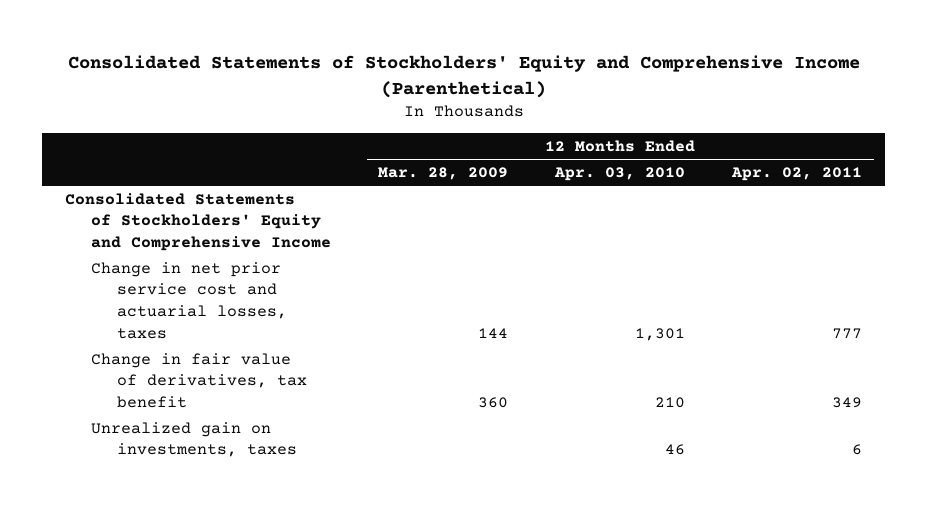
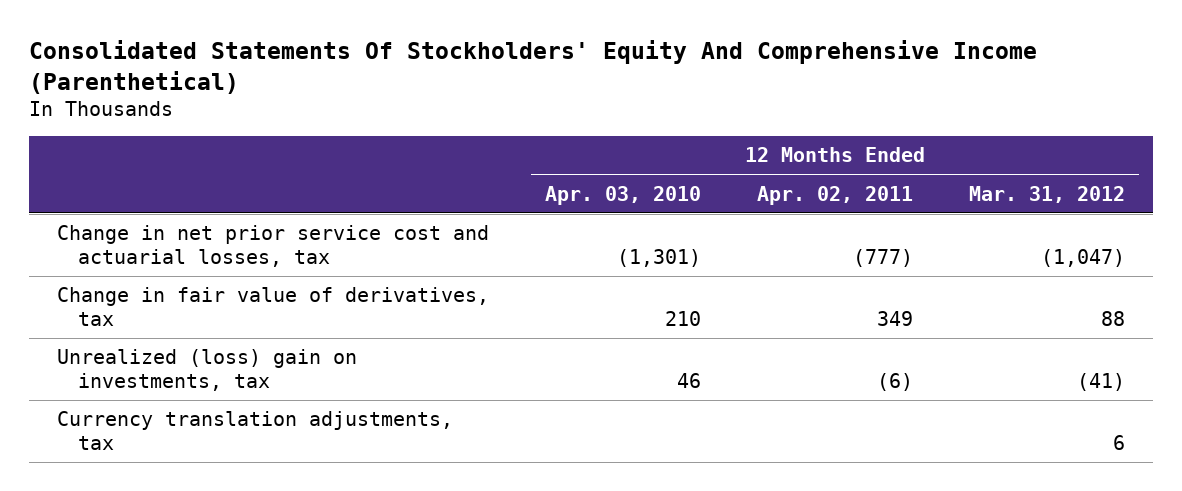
[67,54,860,98] Consolidated Statements of Stockholders' Equity and Comprehensive Income (Parenthetical) -> [29,40,1038,94] Consolidated Statements Of Stockholders' Equity And Comprehensive Income (Parenthetical)
[378,167,509,181] Mar. 28, 2009 -> none
none -> [969,185,1126,203] Mar. 31, 2012
[65,192,332,252] Consolidated Statements of Stockholders' Equity and Comprehensive Income -> none
[91,261,288,339] Change in net prior service cost and actuarial losses, taxes -> [57,225,490,268] Change in net prior service cost and actuarial losses, tax
[635,327,686,341] 1,301 -> [617,249,702,268] (1,301)
[831,327,862,339] 777 -> [853,249,914,268] (777)
[91,352,308,409] Change in fair value of derivatives, tax benefit -> [57,287,490,327] Change in fair value of derivatives, tax
[91,421,298,458] Unrealized gain on investments, taxes -> [57,349,358,392] Unrealized (loss) gain on investments, tax
[851,444,862,456] 6 -> [877,373,914,392] (6)
none -> [57,411,454,451] Currency translation adjustments, tax

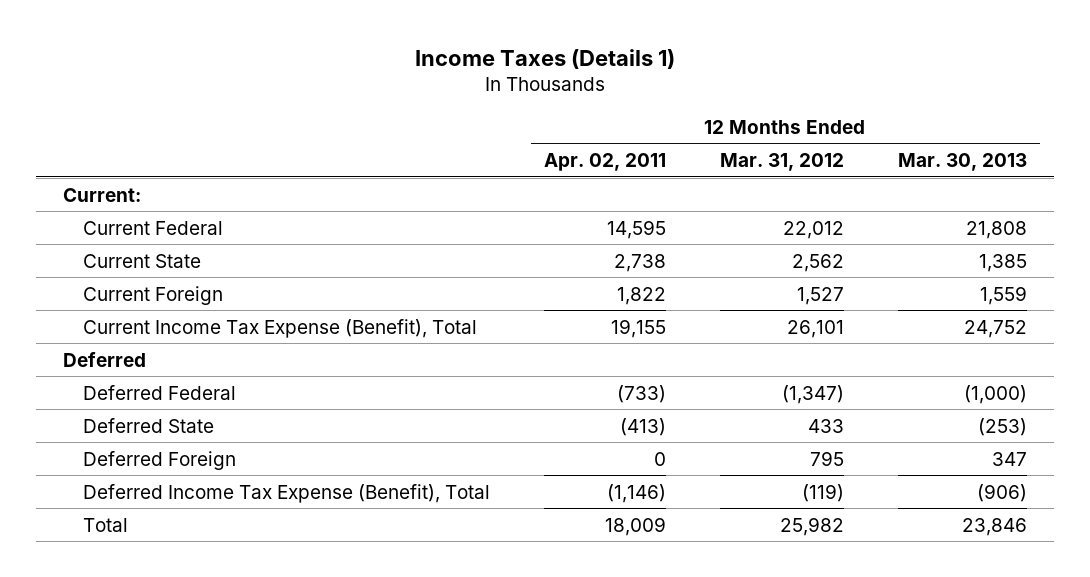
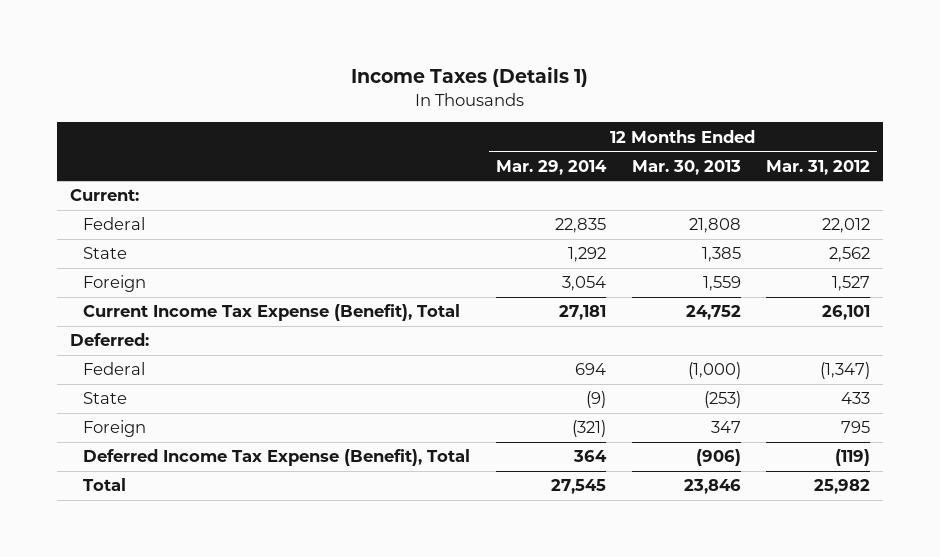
[544,152,667,171] Apr. 02, 2011 -> none
none -> [495,159,607,175] Mar. 29, 2014
[83,220,224,235] Current Federal -> [82,217,145,231] Federal
[83,253,202,268] Current State -> [82,247,127,260] State
[83,285,224,305] Current Foreign -> [82,275,146,293] Foreign
[63,351,147,367] Deferred -> [69,333,149,347] Deferred:
[83,384,237,400] Deferred Federal -> [82,362,145,376] Federal
[83,417,215,433] Deferred State -> [82,392,127,405] State
[83,450,237,470] Deferred Foreign -> [82,420,146,438] Foreign

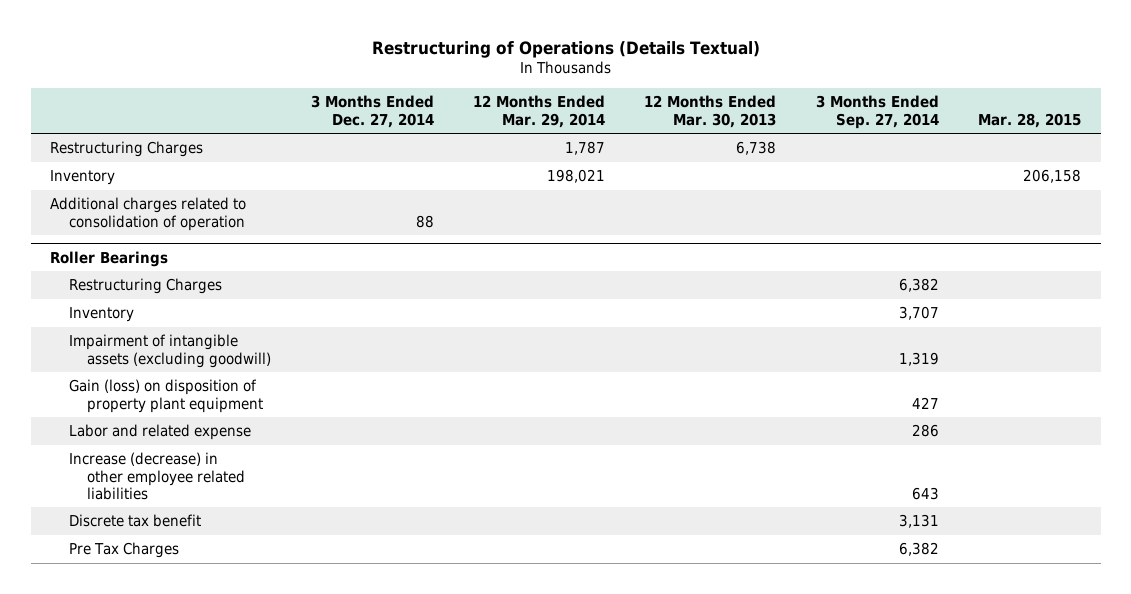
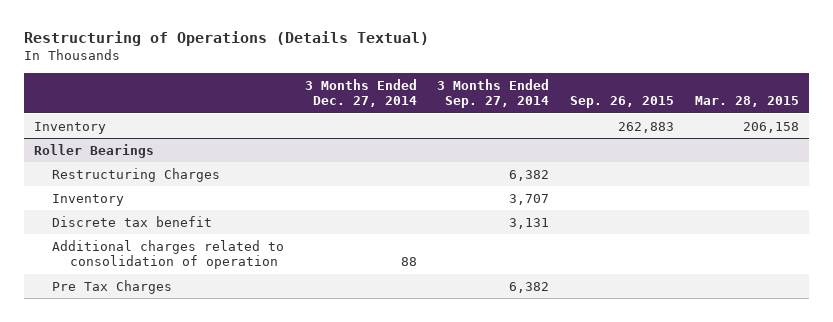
[473,95,606,128] 12 Months Ended Mar. 29, 2014 -> none
[644,95,777,128] 12 Months Ended Mar. 30, 2013 -> none
none -> [570,96,675,109] Sep. 26, 2015
[50,141,204,158] Restructuring Charges -> none
[50,197,247,231] Additional charges related to consolidation of operation -> none
[68,334,272,368] Impairment of intangible assets (excluding goodwill) -> none
[68,379,264,413] Gain (loss) on disposition of property plant equipment -> none
[68,424,251,441] Labor and related expense -> none
[68,452,246,500] Increase (decrease) in other employee related liabilities -> none
none -> [51,239,284,270] Additional charges related to consolidation of operation

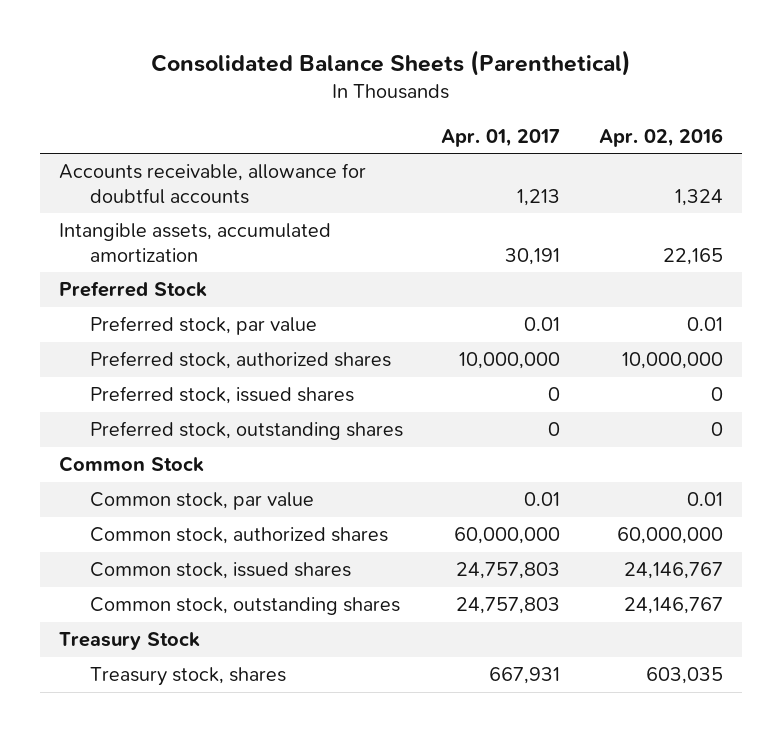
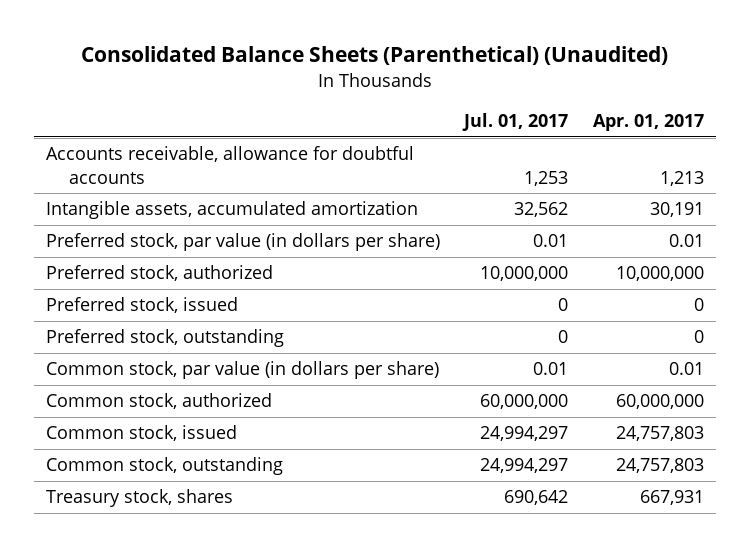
[151,50,632,77] Consolidated Balance Sheets (Parenthetical) -> [80,46,668,66] Consolidated Balance Sheets (Parenthetical) (Unaudited)
[598,127,723,147] Apr. 02, 2016 -> none
none -> [462,113,569,132] Jul. 01, 2017
[59,281,208,298] Preferred Stock -> none
[59,456,205,473] Common Stock -> none
[59,632,201,651] Treasury Stock -> none
[89,316,317,336] Preferred stock, par value -> [46,233,441,252] Preferred stock, par value (in dollars per share)
[89,351,391,370] Preferred stock, authorized shares -> [46,265,274,282] Preferred stock, authorized
[89,386,354,405] Preferred stock, issued shares -> [46,297,239,314] Preferred stock, issued
[89,421,403,441] Preferred stock, outstanding shares -> [46,329,285,348] Preferred stock, outstanding
[89,492,314,511] Common stock, par value -> [46,361,440,380] Common stock, par value (in dollars per share)
[89,527,388,545] Common stock, authorized shares -> [46,393,273,410] Common stock, authorized
[89,562,351,580] Common stock, issued shares -> [46,425,238,442] Common stock, issued
[89,597,400,616] Common stock, outstanding shares -> [46,457,284,476] Common stock, outstanding

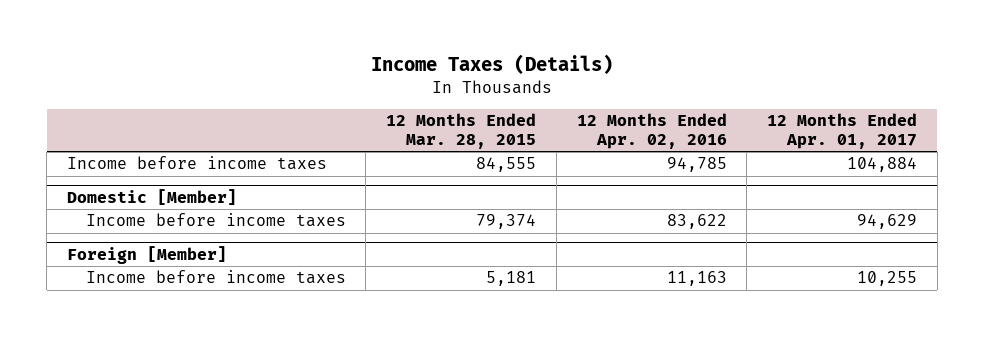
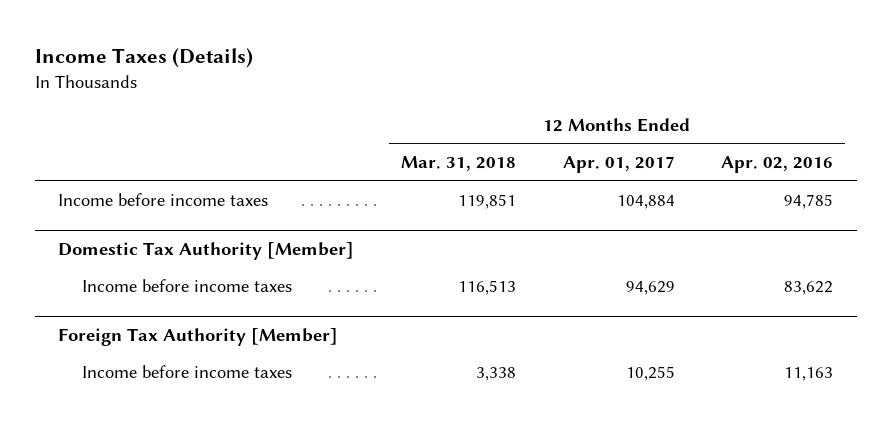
[386,113,537,150] 12 Months Ended Mar. 28, 2015 -> none
none -> [400,156,516,172] Mar. 31, 2018
[66,188,237,205] Domestic [Member] -> [58,242,355,261] Domestic Tax Authority [Member]
[66,245,227,264] Foreign [Member] -> [58,328,339,347] Foreign Tax Authority [Member]

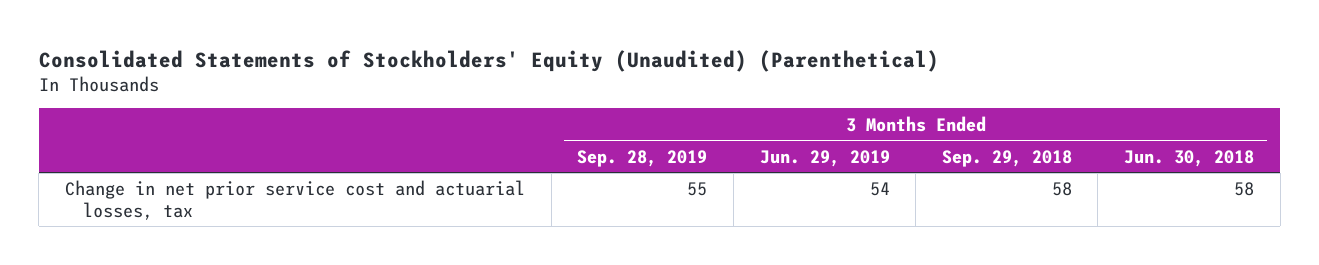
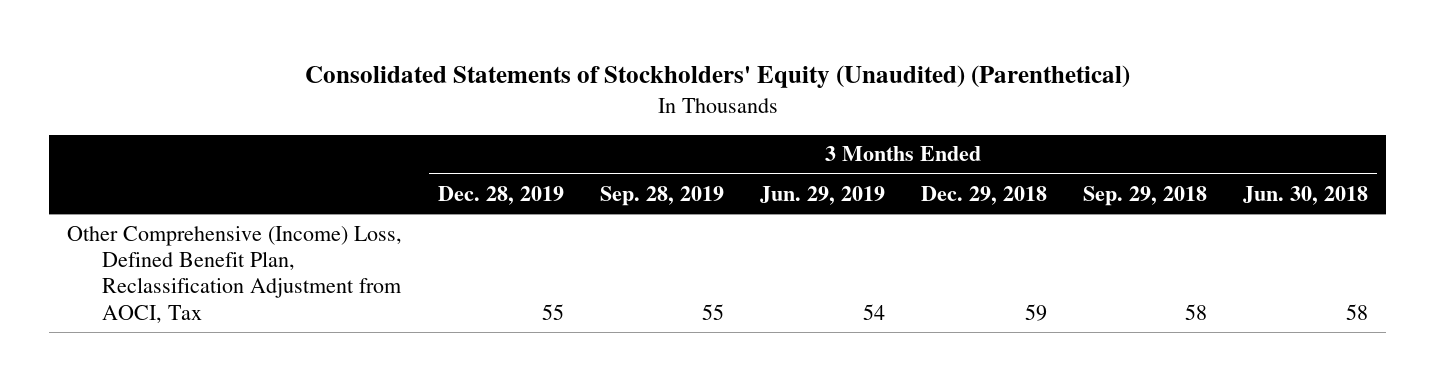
none -> [438,185,565,205] Dec. 28, 2019
none -> [920,185,1047,205] Dec. 29, 2018
[65,180,526,220] Change in net prior service cost and actuarial losses, tax -> [67,225,403,323] Other Comprehensive (Income) Loss, Defined Benefit Plan, Reclassification Adjustment from AOCI, Tax

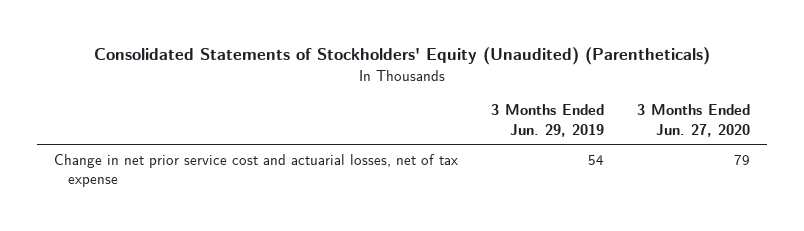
[304,65,1130,89] Consolidated Statements of Stockholders' Equity (Unaudited) (Parenthetical) -> [94,47,711,66] Consolidated Statements of Stockholders' Equity (Unaudited) (Parentheticals)
[438,185,565,205] Dec. 28, 2019 -> none
[600,185,725,206] Sep. 28, 2019 -> none
[920,185,1047,205] Dec. 29, 2018 -> none
[1082,185,1207,206] Sep. 29, 2018 -> none
[1242,185,1368,205] Jun. 30, 2018 -> none
none -> [637,104,751,137] 3 Months Ended Jun. 27, 2020
[67,225,403,323] Other Comprehensive (Income) Loss, Defined Benefit Plan, Reclassification Adjustment from AOCI, Tax -> [53,153,458,188] Change in net prior service cost and actuarial losses, net of tax expense

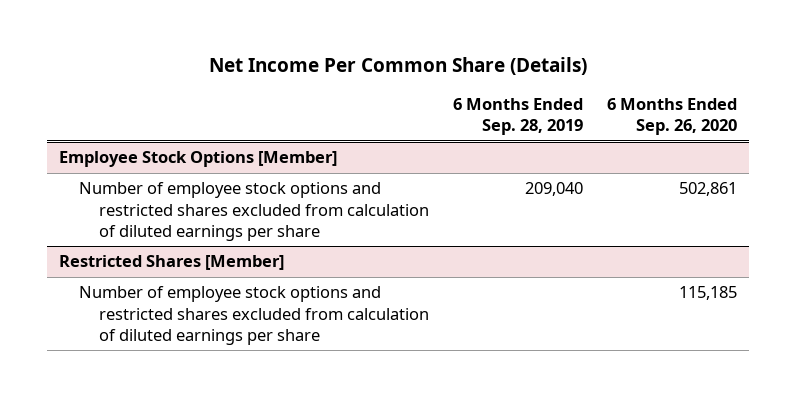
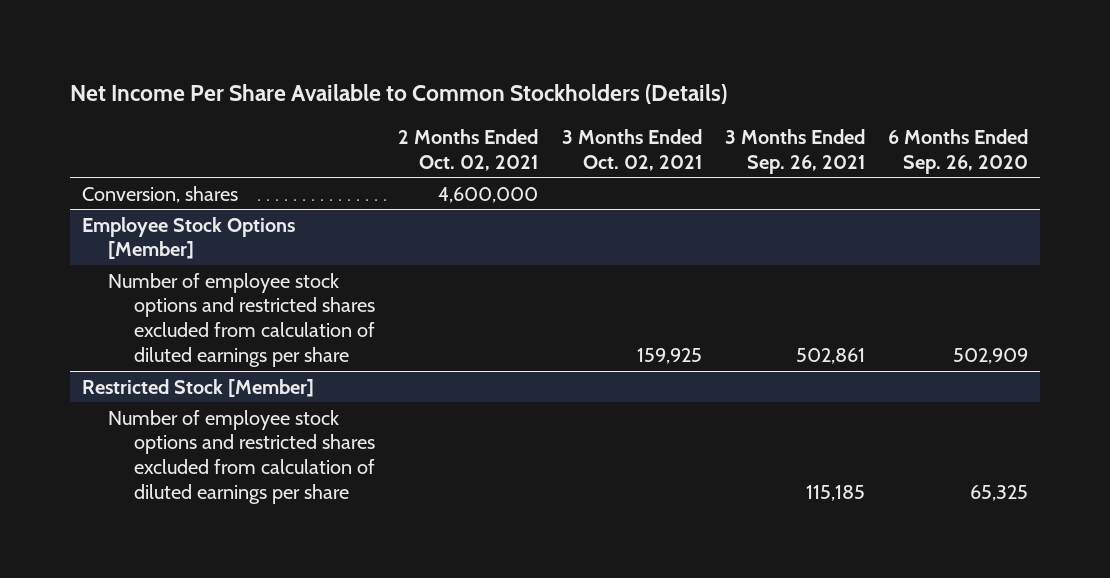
[208,57,587,76] Net Income Per Common Share (Details) -> [70,84,728,105] Net Income Per Share Available to Common Stockholders (Details)
[453,97,584,136] 6 Months Ended Sep. 28, 2019 -> none
none -> [398,128,539,171] 2 Months Ended Oct. 02, 2021
none -> [561,128,702,171] 3 Months Ended Oct. 02, 2021
none -> [725,128,866,174] 3 Months Ended Sep. 26, 2021
none -> [81,185,238,203] Conversion, shares
[679,182,738,197] 502,861 -> [953,347,1029,364] 502,909
[58,255,284,271] Restricted Shares [Member] -> [81,378,314,397] Restricted Stock [Member]
[679,286,738,301] 115,185 -> [970,484,1029,501] 65,325

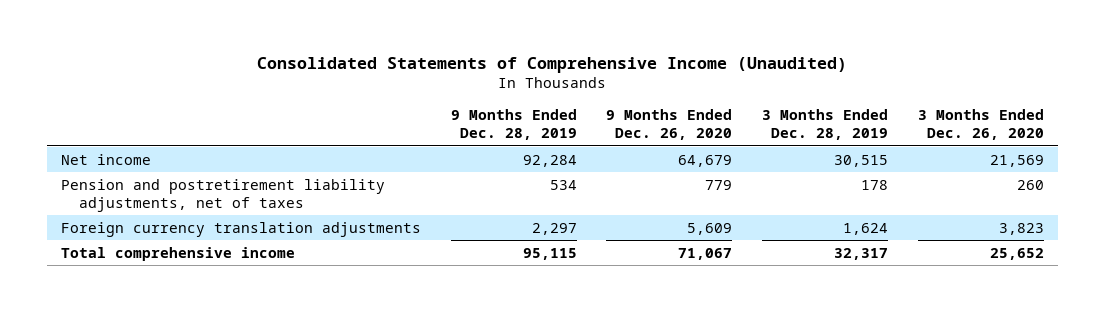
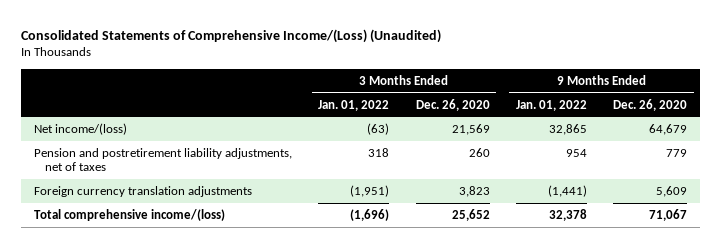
[257,56,848,73] Consolidated Statements of Comprehensive Income (Unaudited) -> [20,28,441,43] Consolidated Statements of Comprehensive Income/(Loss) (Unaudited)
[450,109,577,141] 9 Months Ended Dec. 28, 2019 -> none
[762,109,889,141] 3 Months Ended Dec. 28, 2019 -> none
none -> [318,99,390,111] Jan. 01, 2022
none -> [515,99,587,111] Jan. 01, 2022
[61,153,152,165] Net income -> [33,122,127,135] Net income/(loss)
[61,246,296,261] Total comprehensive income -> [33,208,225,221] Total comprehensive income/(loss)

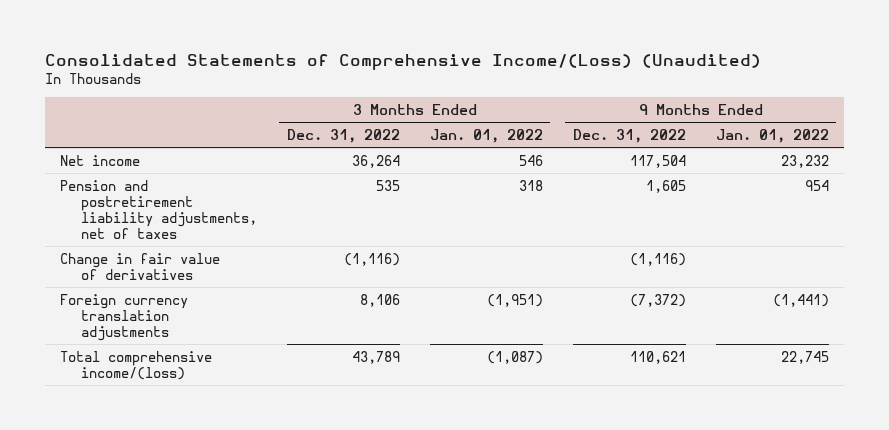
[415,98,490,111] Dec. 26, 2020 -> none
[613,98,688,111] Dec. 26, 2020 -> none
none -> [286,128,400,143] Dec. 31, 2022
none -> [572,128,686,143] Dec. 31, 2022
[33,122,127,135] Net income/(loss) -> [60,154,141,166] Net income
[367,122,390,135] (63) -> [518,154,543,166] 546
[548,123,587,135] 32,865 -> [780,154,829,168] 23,232
none -> [60,252,221,280] Change in fair value of derivatives
[350,208,390,221] (1,696) -> [486,350,543,364] (1,087)
[548,208,587,221] 32,378 -> [780,350,829,364] 22,745

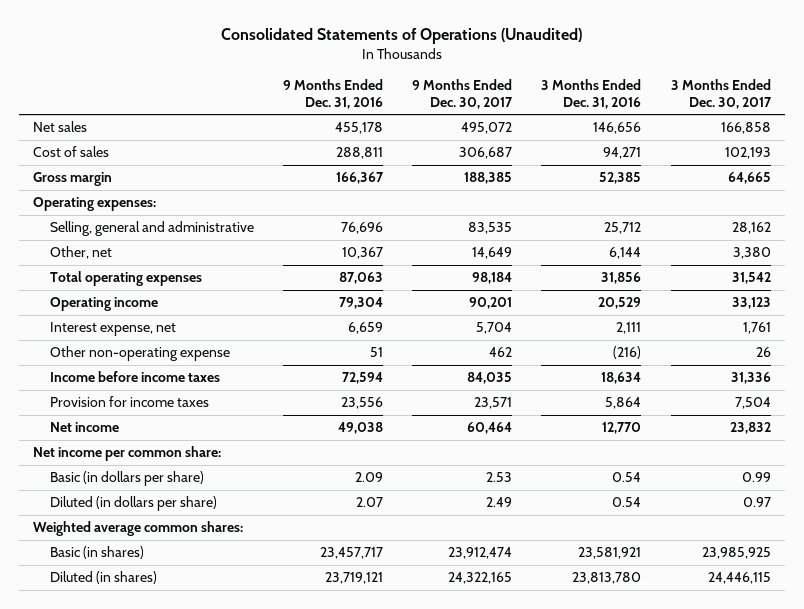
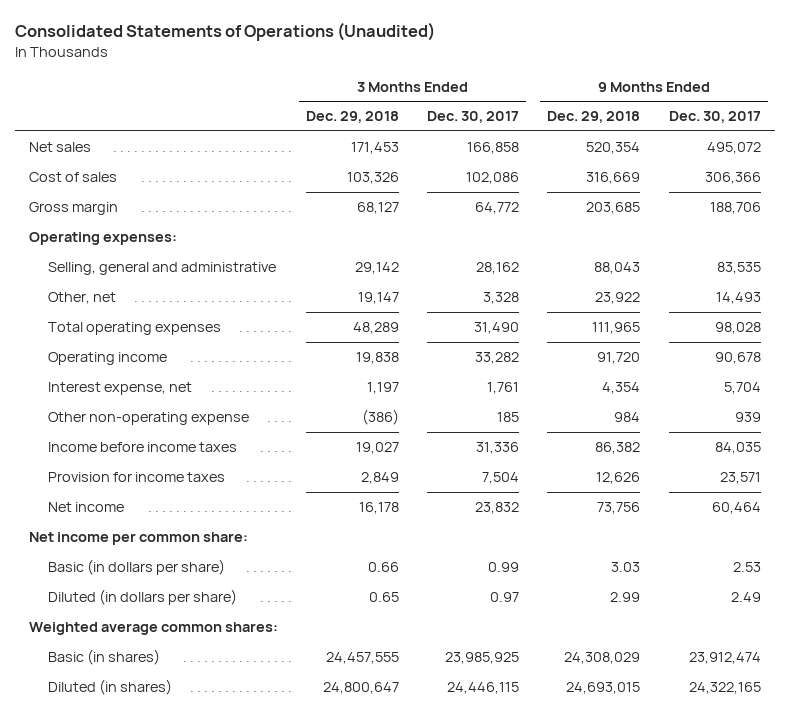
[282,79,383,109] 9 Months Ended Dec. 31, 2016 -> none
[541,79,642,109] 3 Months Ended Dec. 31, 2016 -> none
none -> [306,111,400,124] Dec. 29, 2018
none -> [547,111,641,124] Dec. 29, 2018
[459,147,513,160] 306,687 -> [704,172,761,185] 306,366
[724,147,771,160] 102,193 -> [466,172,520,185] 102,086
[464,172,513,185] 188,385 -> [709,202,761,215] 188,706
[727,172,771,185] 64,665 -> [475,202,520,215] 64,772
[472,247,513,260] 14,649 -> [715,292,761,305] 14,493
[732,247,771,260] 3,380 -> [483,292,520,305] 3,328
[472,272,513,285] 98,184 -> [714,322,761,335] 98,028
[731,272,771,285] 31,542 -> [474,322,520,335] 31,490
[469,297,513,310] 90,201 -> [714,352,761,365] 90,678
[731,297,771,310] 33,123 -> [475,352,520,365] 33,282
[489,347,513,358] 462 -> [734,412,761,423] 939
[755,347,771,358] 26 -> [497,412,520,423] 185

